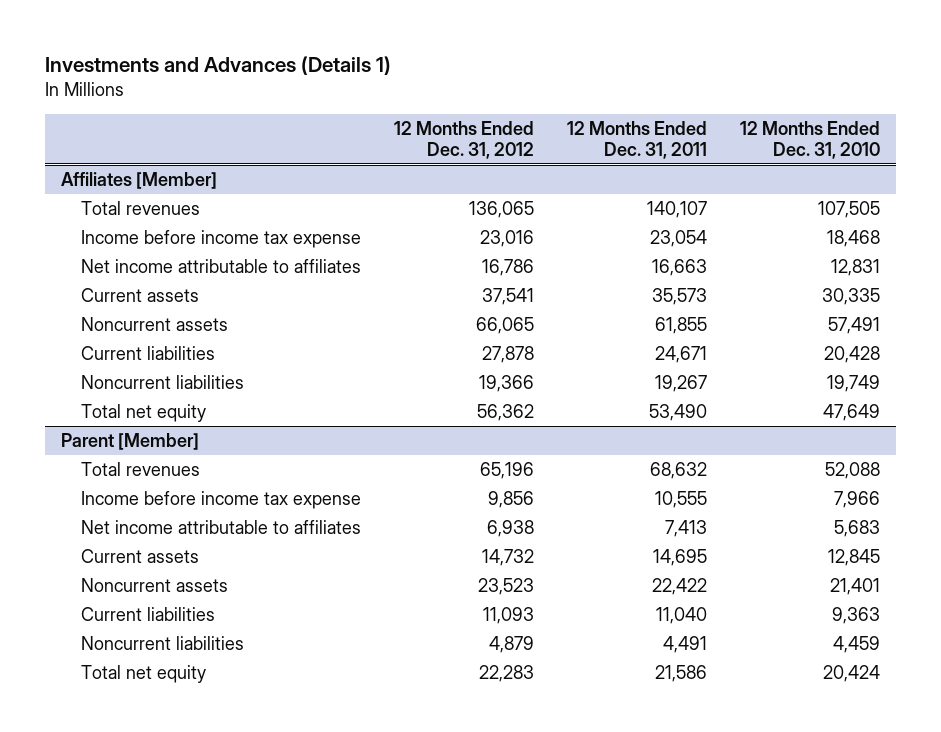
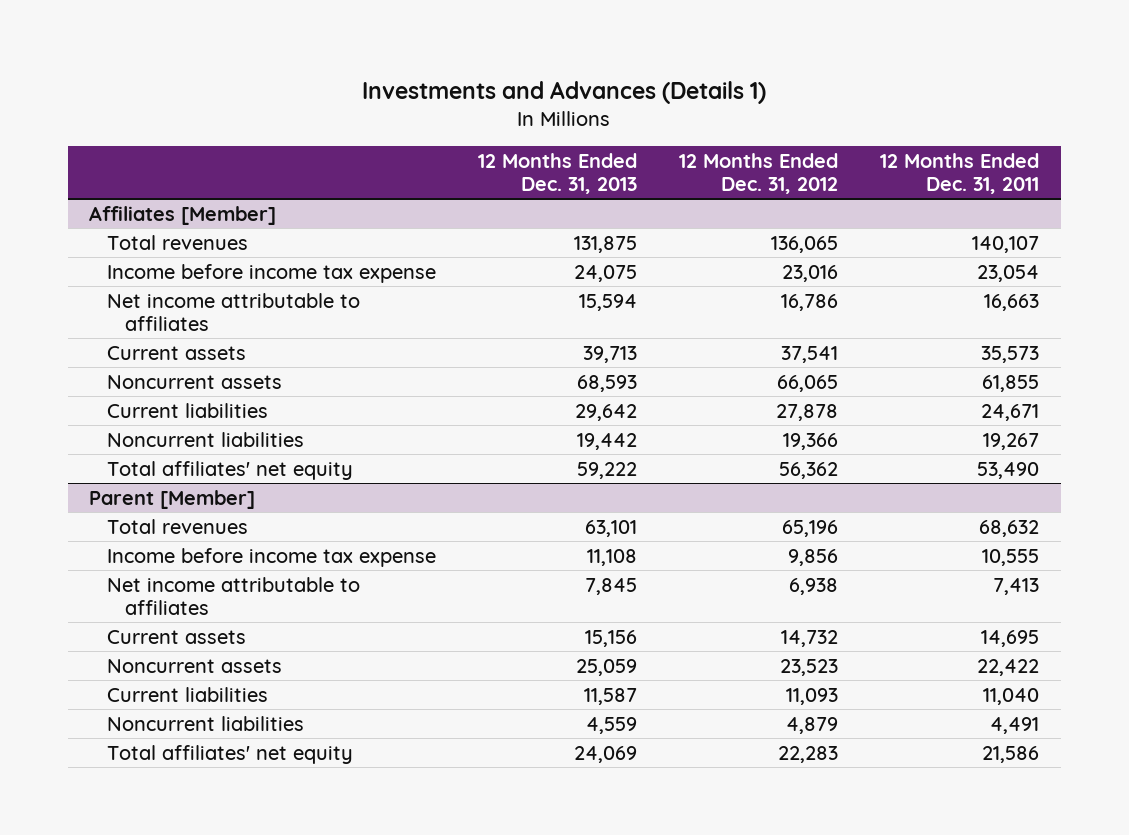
[740,121,881,159] 12 Months Ended Dec. 31, 2010 -> none
none -> [478,152,638,194] 12 Months Ended Dec. 31, 2013
[81,403,207,422] Total net equity -> [106,460,353,480] Total affiliates' net equity
[81,664,207,683] Total net equity -> [106,744,353,764] Total affiliates' net equity

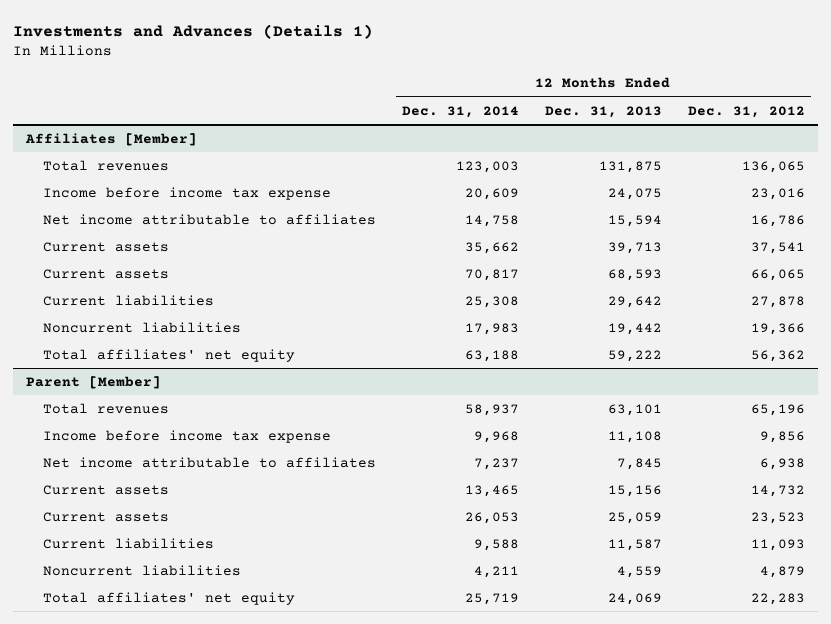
[880,152,1040,194] 12 Months Ended Dec. 31, 2011 -> none
none -> [402,105,520,118] Dec. 31, 2014
[106,374,282,389] Noncurrent assets -> [43,268,170,279] Current assets
[106,658,282,673] Noncurrent assets -> [43,511,170,522] Current assets

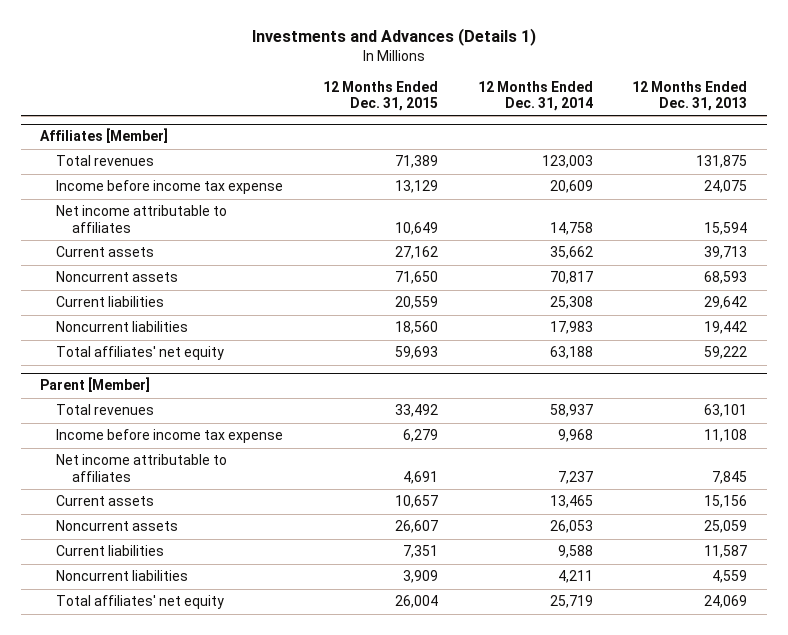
[687,105,805,118] Dec. 31, 2012 -> none
none -> [323,80,439,111] 12 Months Ended Dec. 31, 2015
[43,268,170,279] Current assets -> [56,271,179,283] Noncurrent assets
[43,511,170,522] Current assets -> [56,520,179,532] Noncurrent assets

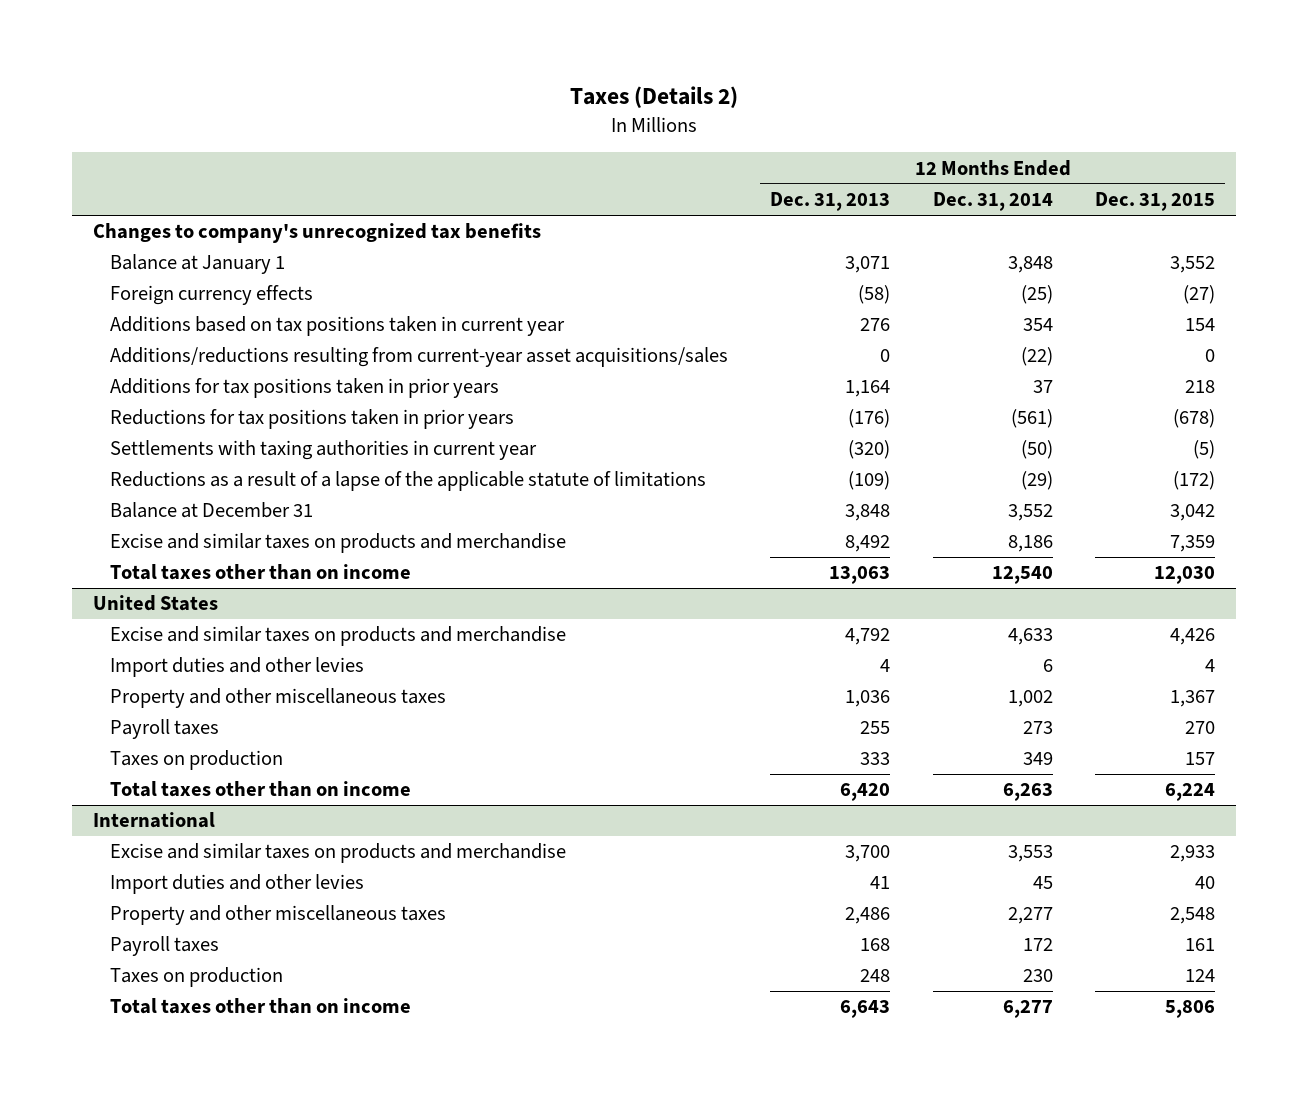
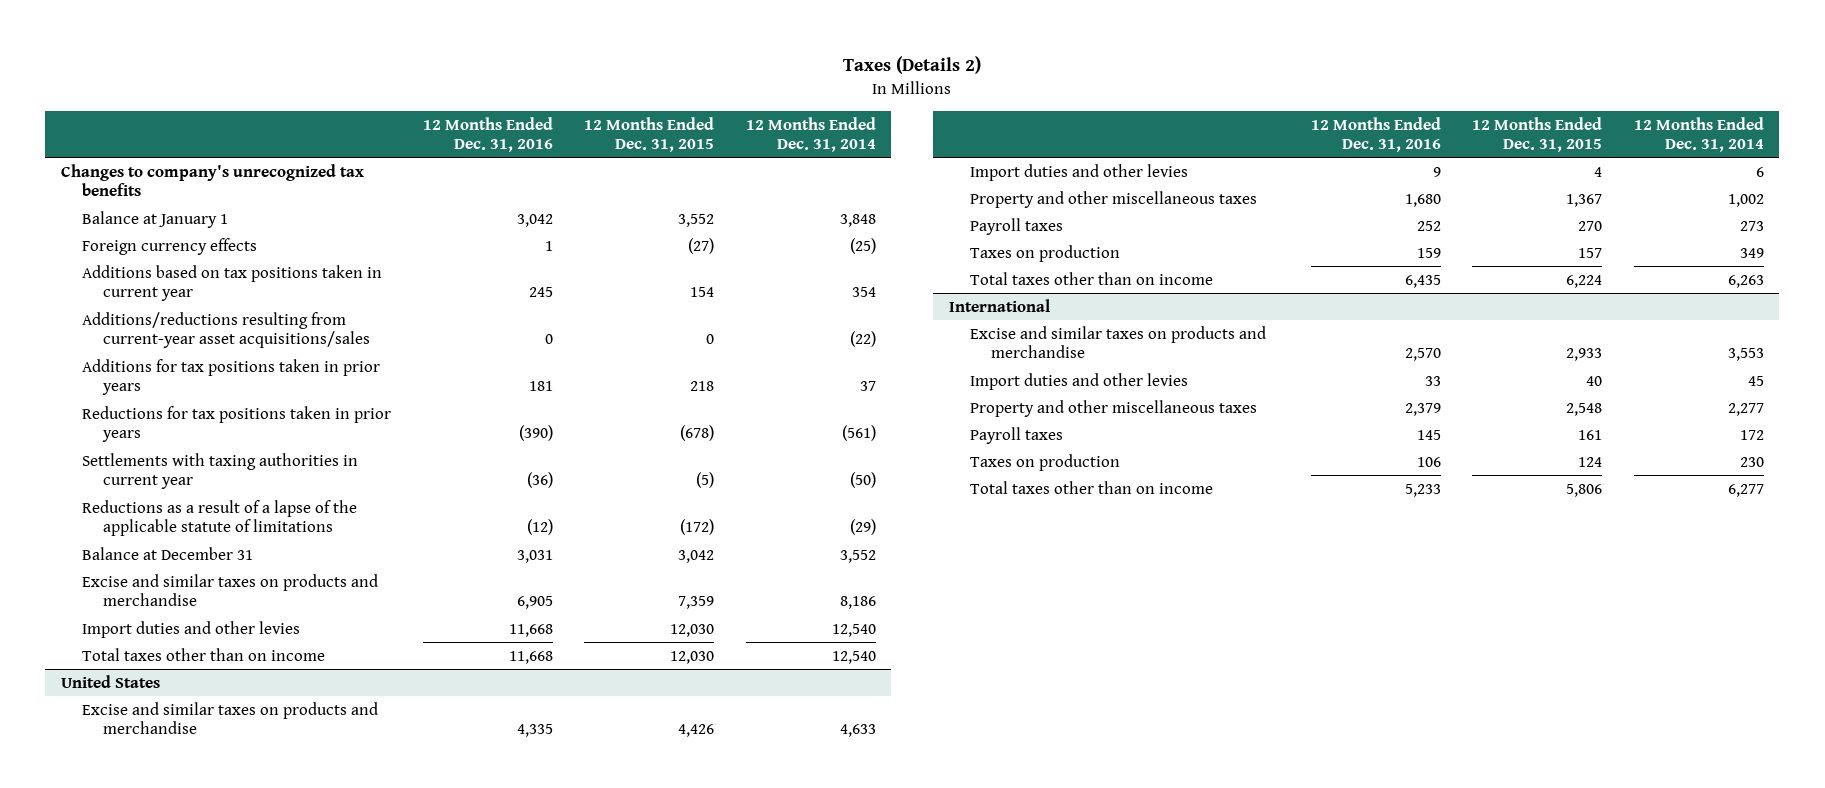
[770,192,891,212] Dec. 31, 2013 -> none
none -> [422,116,553,152] 12 Months Ended Dec. 31, 2016
none -> [82,620,301,638] Import duties and other levies

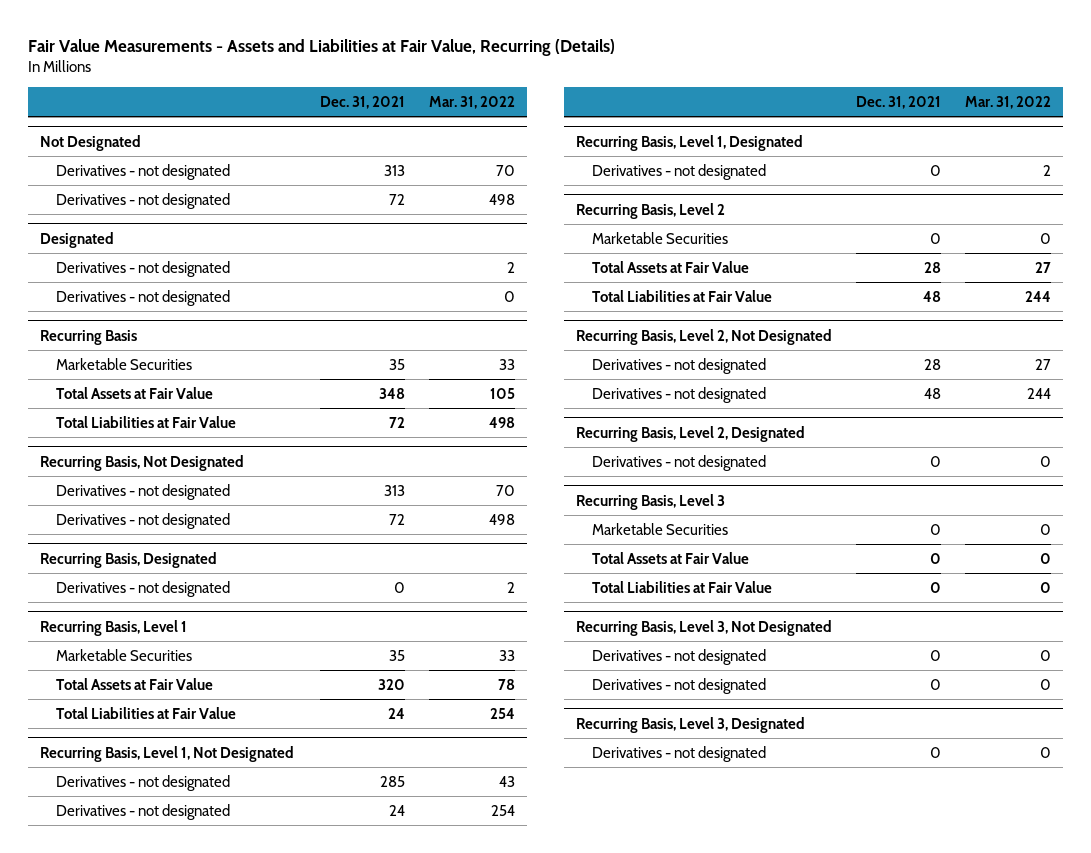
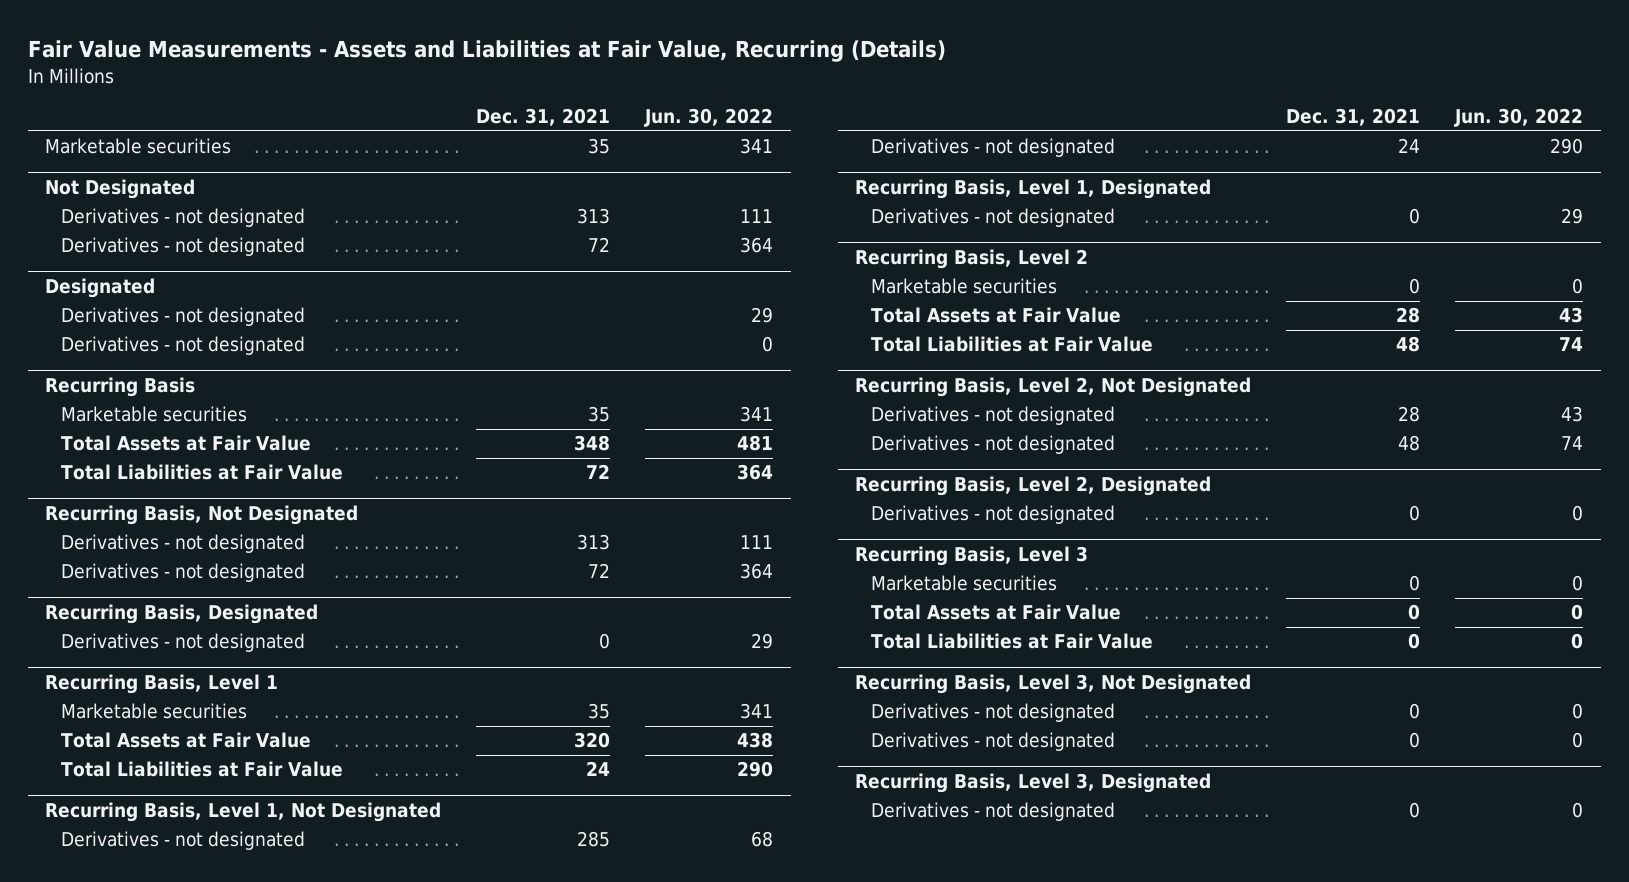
[429,95,516,109] Mar. 31, 2022 -> none
none -> [644,107,774,127] Jun. 30, 2022
none -> [45,138,232,155] Marketable securities
[55,357,192,370] Marketable Securities -> [60,406,247,423] Marketable securities
[55,648,192,661] Marketable Securities -> [60,703,247,720] Marketable securities
[591,231,728,244] Marketable Securities -> [870,278,1057,295] Marketable securities
[591,522,728,535] Marketable Securities -> [870,575,1057,592] Marketable securities

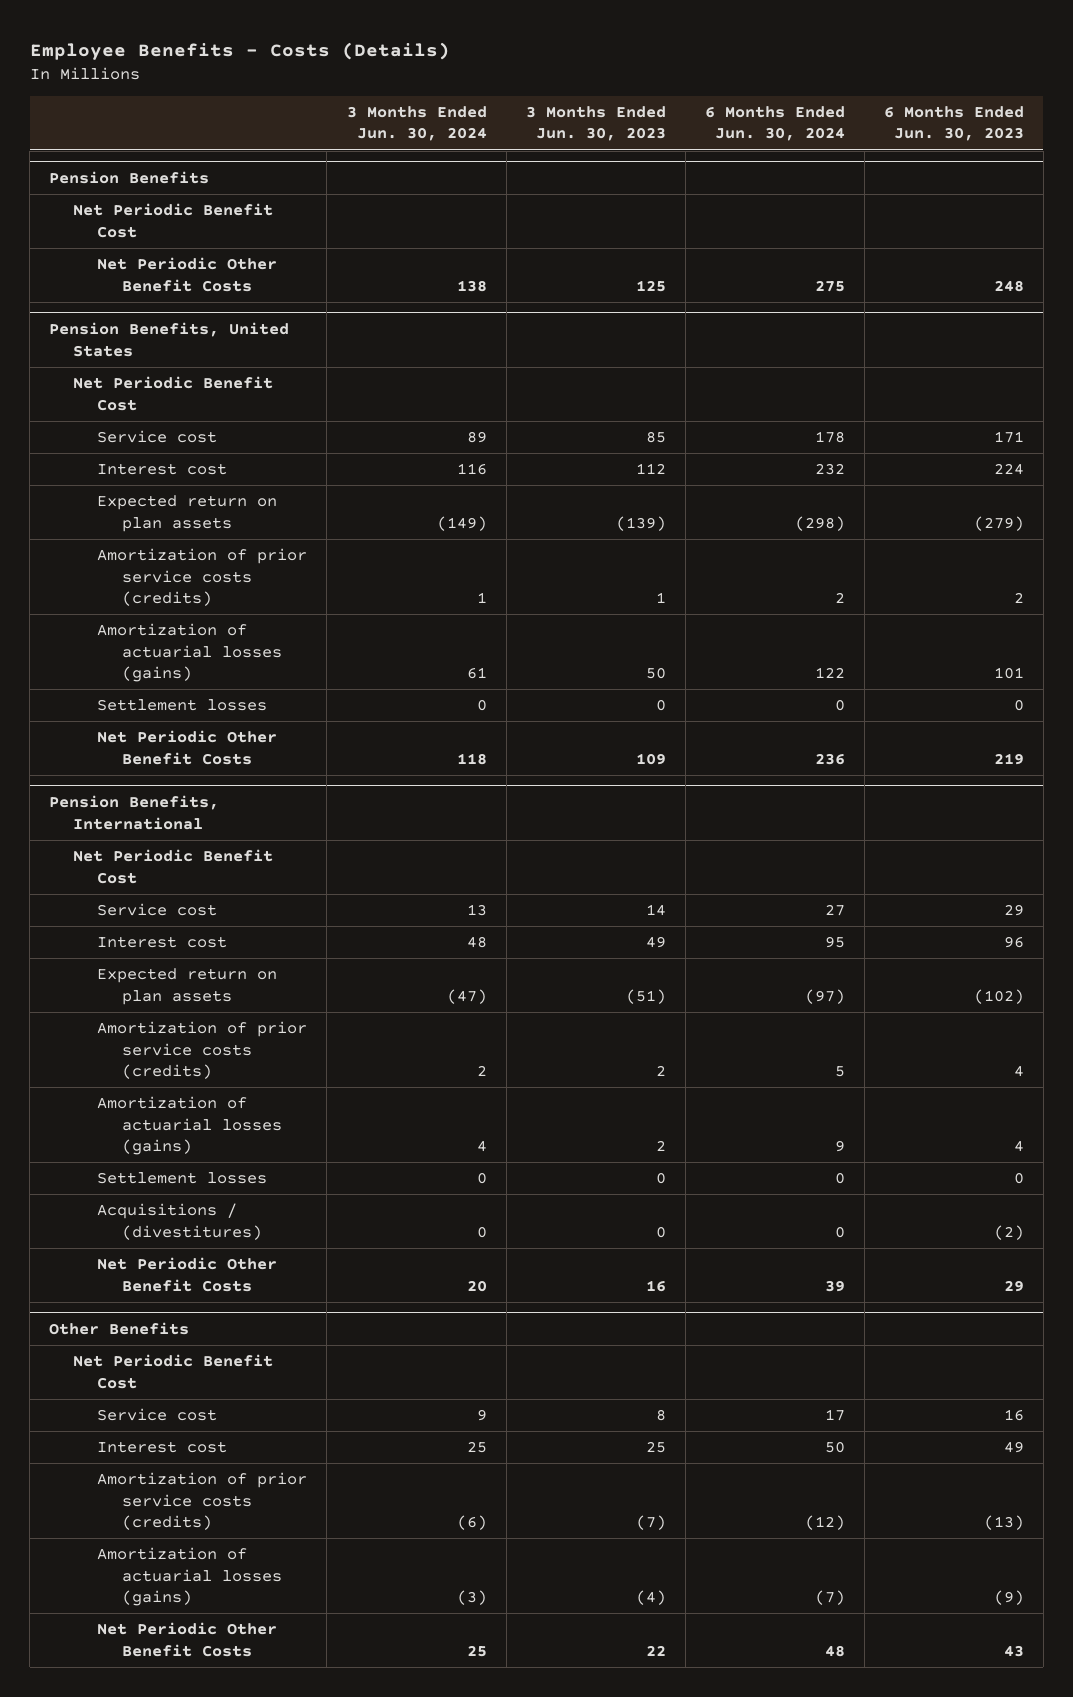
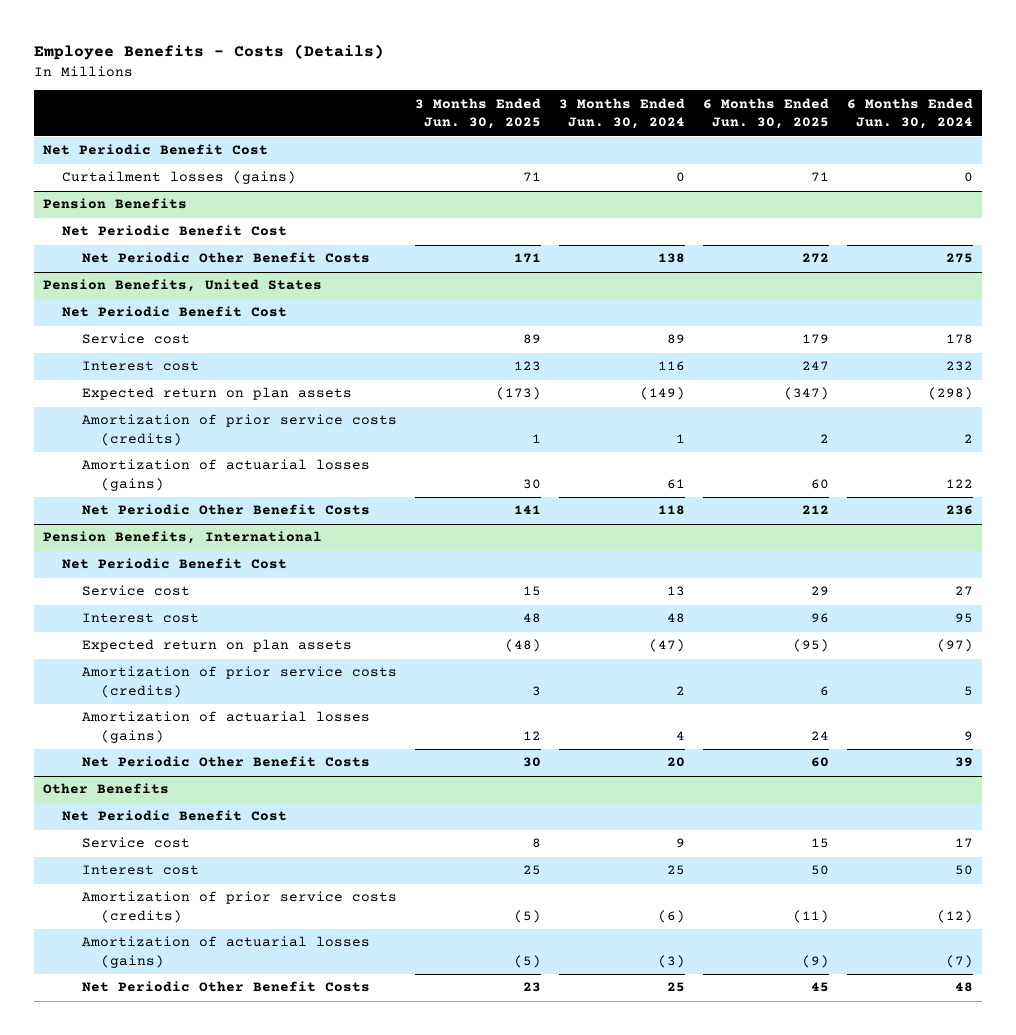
[525,105,666,142] 3 Months Ended Jun. 30, 2023 -> none
[883,105,1024,142] 6 Months Ended Jun. 30, 2023 -> none
none -> [414,97,541,130] 3 Months Ended Jun. 30, 2025
none -> [702,97,829,130] 6 Months Ended Jun. 30, 2025
none -> [42,144,268,156] Net Periodic Benefit Cost
none -> [62,171,297,185] Curtailment losses (gains)
[97,699,268,712] Settlement losses -> none
[97,1172,268,1185] Settlement losses -> none
[97,1203,262,1240] Acquisitions / (divestitures) -> none

